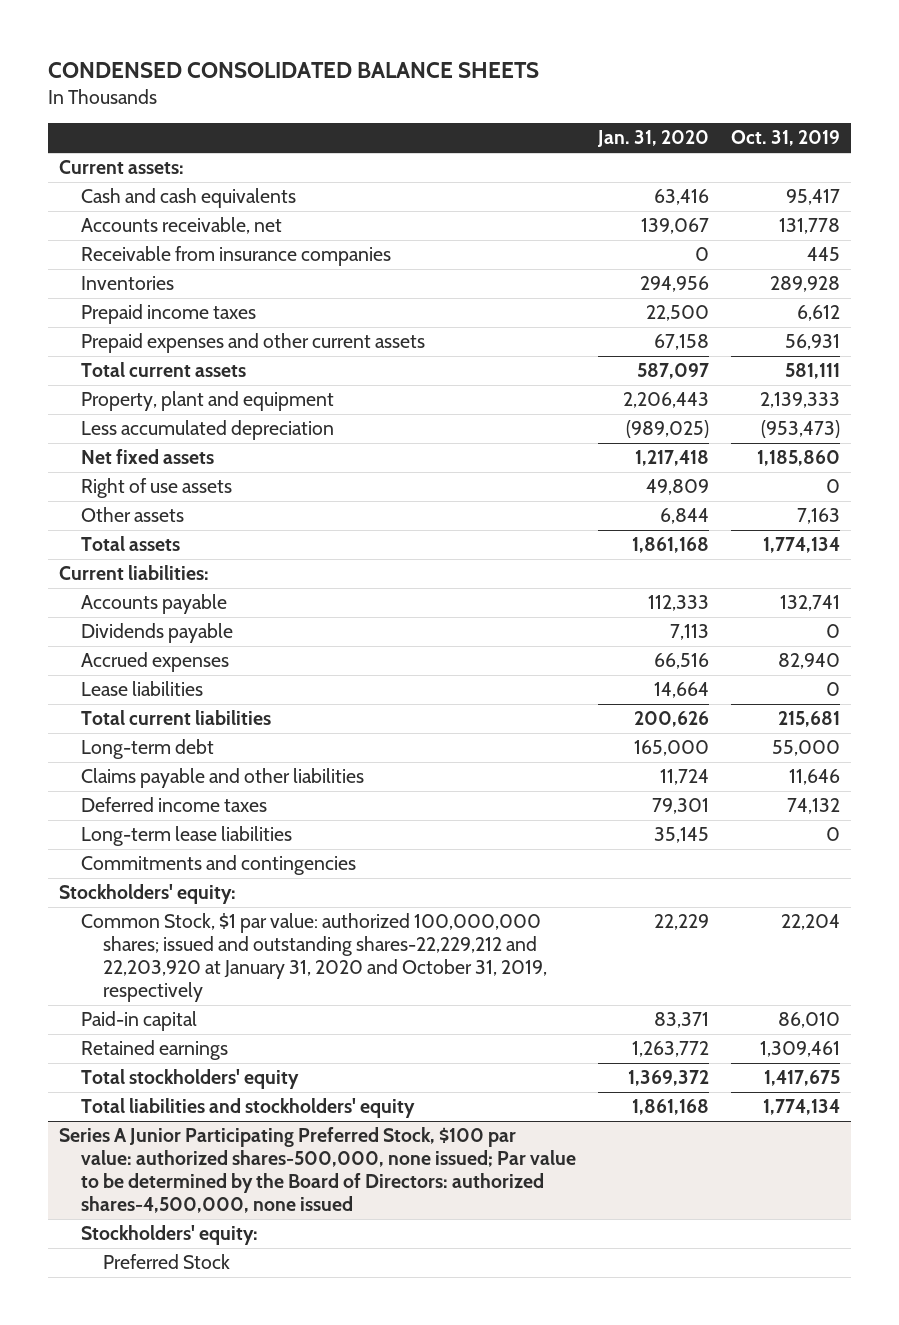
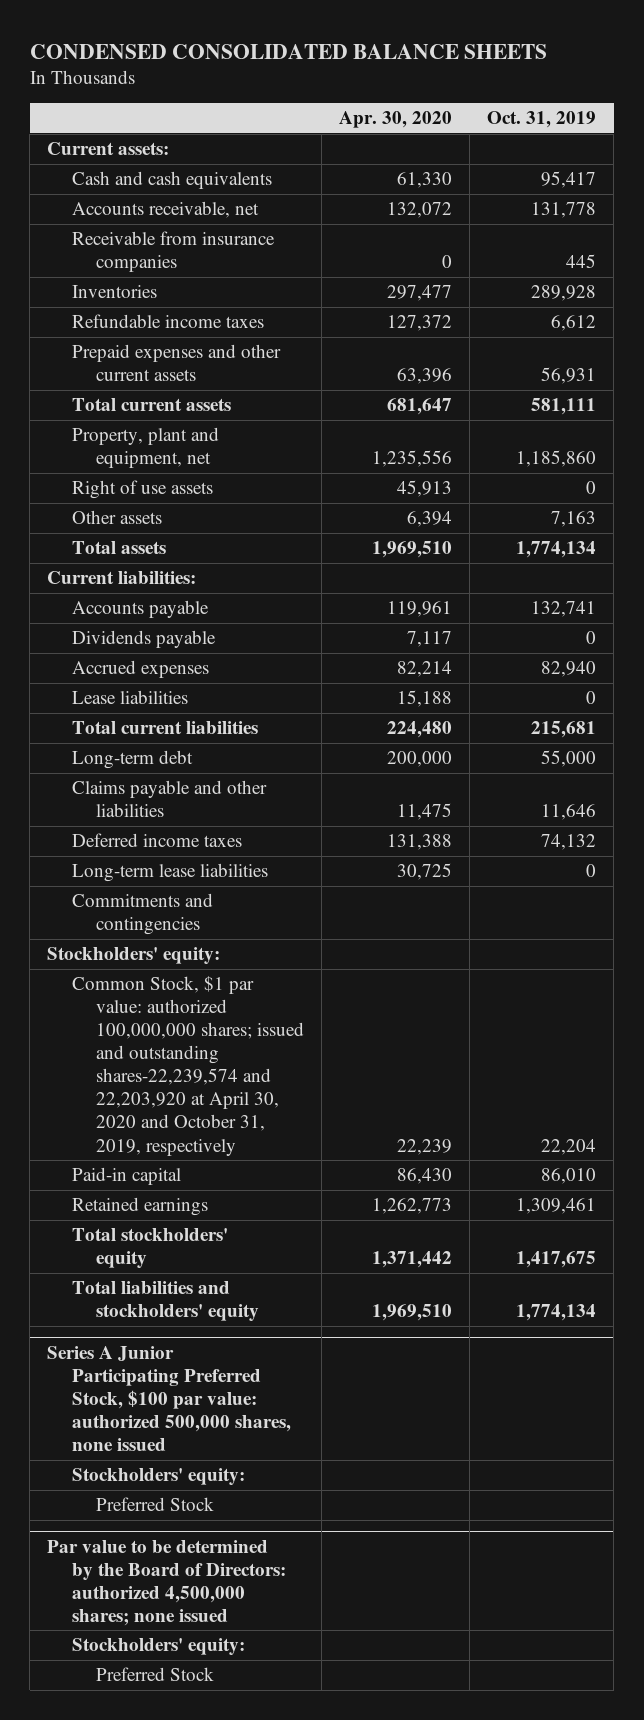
[596,130,709,148] Jan. 31, 2020 -> none
none -> [339,111,453,129] Apr. 30, 2020
[80,304,256,325] Prepaid income taxes -> [71,314,264,329] Refundable income taxes
[80,391,334,412] Property, plant and equipment -> none
[80,420,334,441] Less accumulated depreciation -> none
[80,449,214,465] Net fixed assets -> [71,427,219,469] Property, plant and equipment, net
[80,913,547,1003] Common Stock, $1 par value: authorized 100,000,000 shares; issued and outstanding shares-22,229,212 and 22,203,920 at January 31, 2020 and October 31, 2019, respectively -> [71,976,305,1156] Common Stock, $1 par value: authorized 100,000,000 shares; issued and outstanding shares-22,239,574 and 22,203,920 at April 30, 2020 and October 31, 2019, respectively
[58,1127,576,1214] Series A Junior Participating Preferred Stock, $100 par value: authorized shares-500,000, none issued; Par value to be determined by the Board of Directors: authorized shares-4,500,000, none issued -> [47,1345,291,1451] Series A Junior Participating Preferred Stock, $100 par value: authorized 500,000 shares, none issued
none -> [47,1539,286,1626] Par value to be determined by the Board of Directors: authorized 4,500,000 shares; none issued
none -> [71,1638,245,1656] Stockholders' equity:
none -> [96,1667,215,1682] Preferred Stock

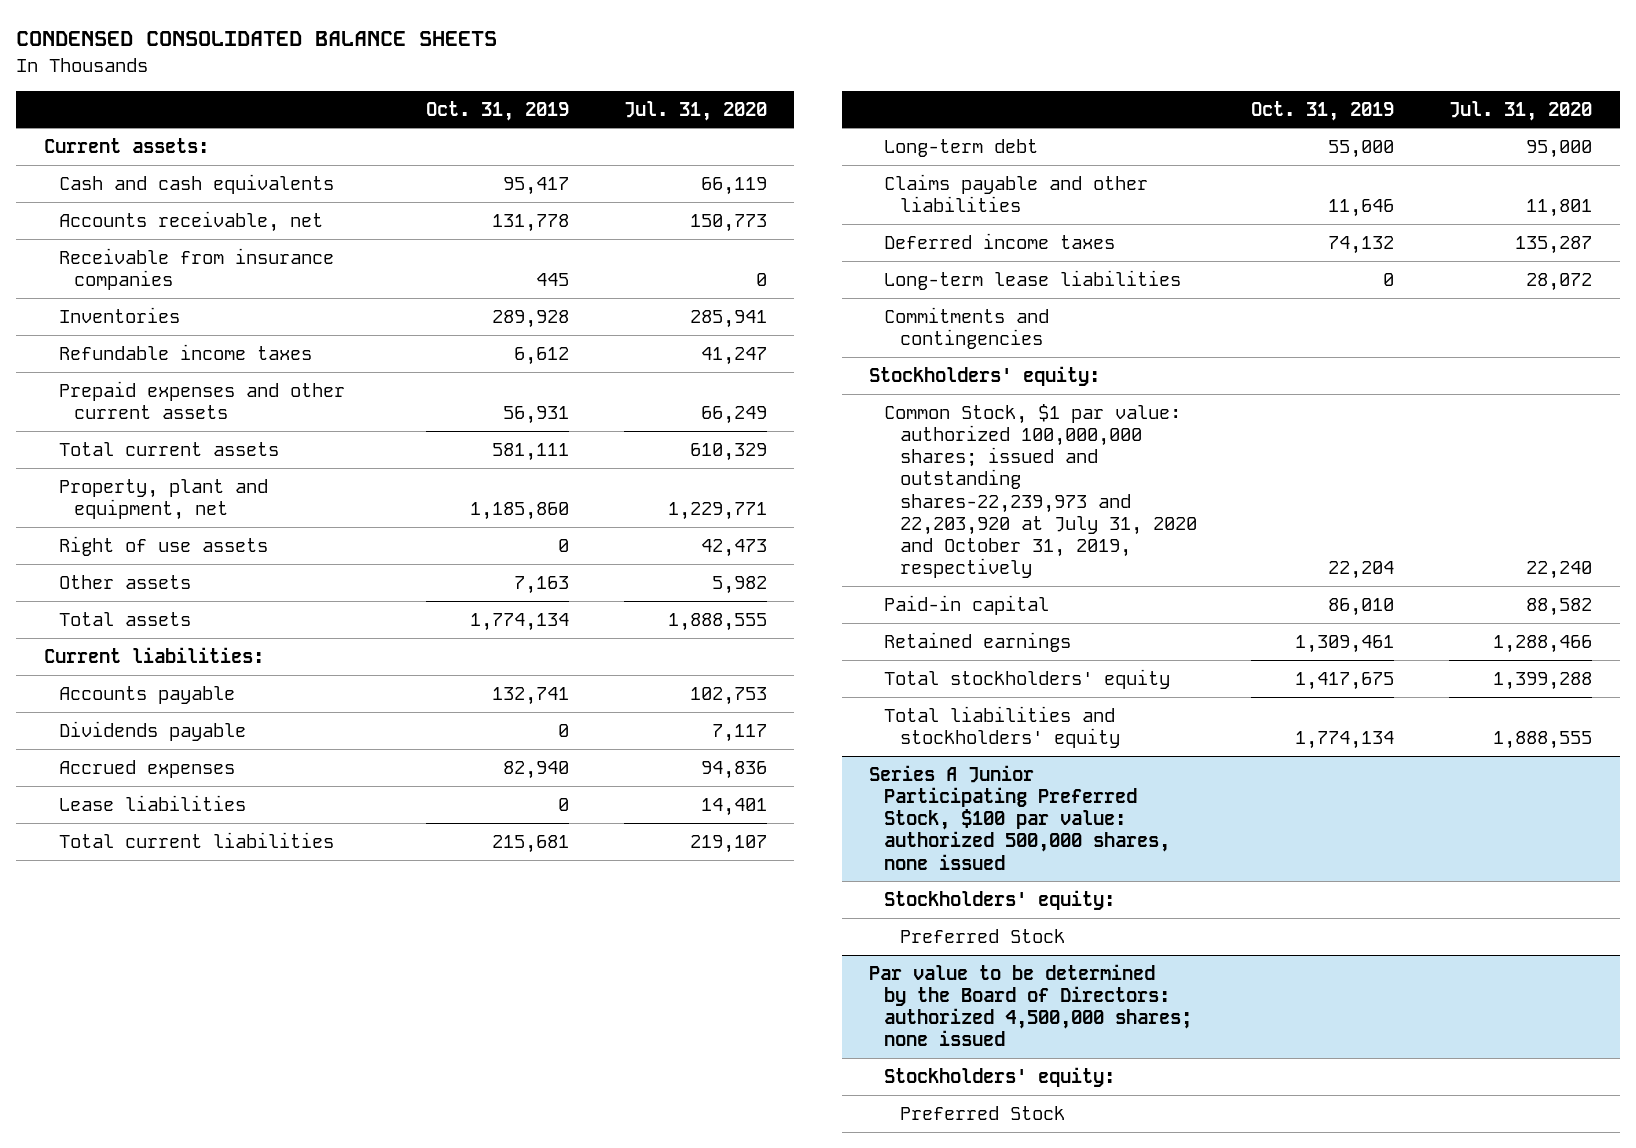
[339,111,453,129] Apr. 30, 2020 -> none
none -> [623,100,767,121] Jul. 31, 2020
[71,976,305,1156] Common Stock, $1 par value: authorized 100,000,000 shares; issued and outstanding shares-22,239,574 and 22,203,920 at April 30, 2020 and October 31, 2019, respectively -> [884,403,1197,578] Common Stock, $1 par value: authorized 100,000,000 shares; issued and outstanding shares-22,239,973 and 22,203,920 at July 31, 2020 and October 31, 2019, respectively

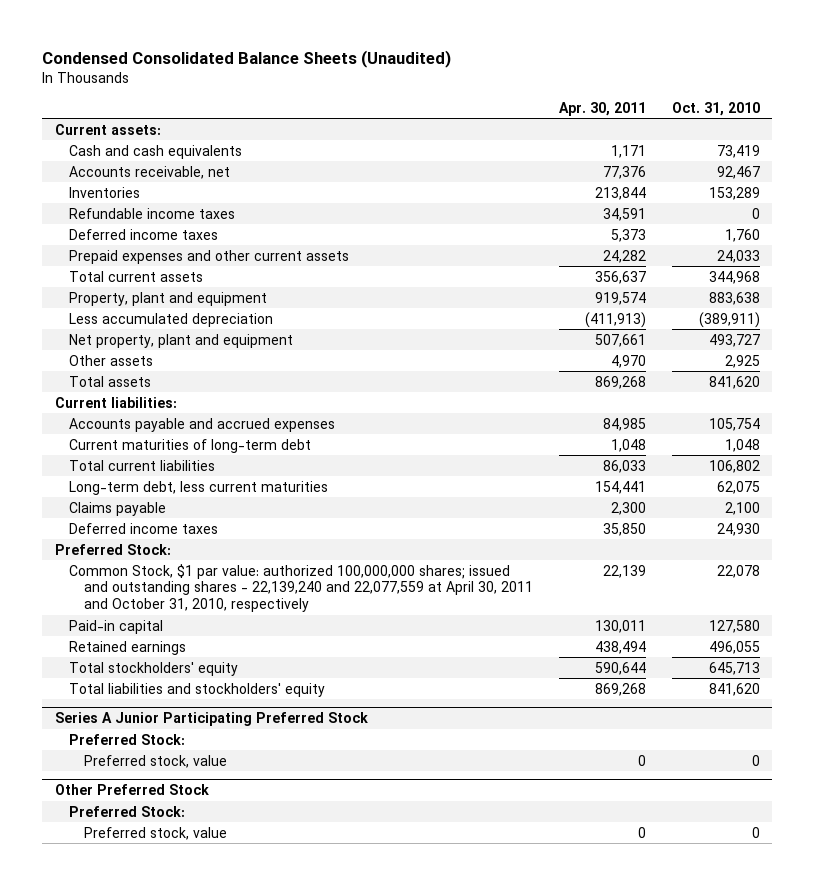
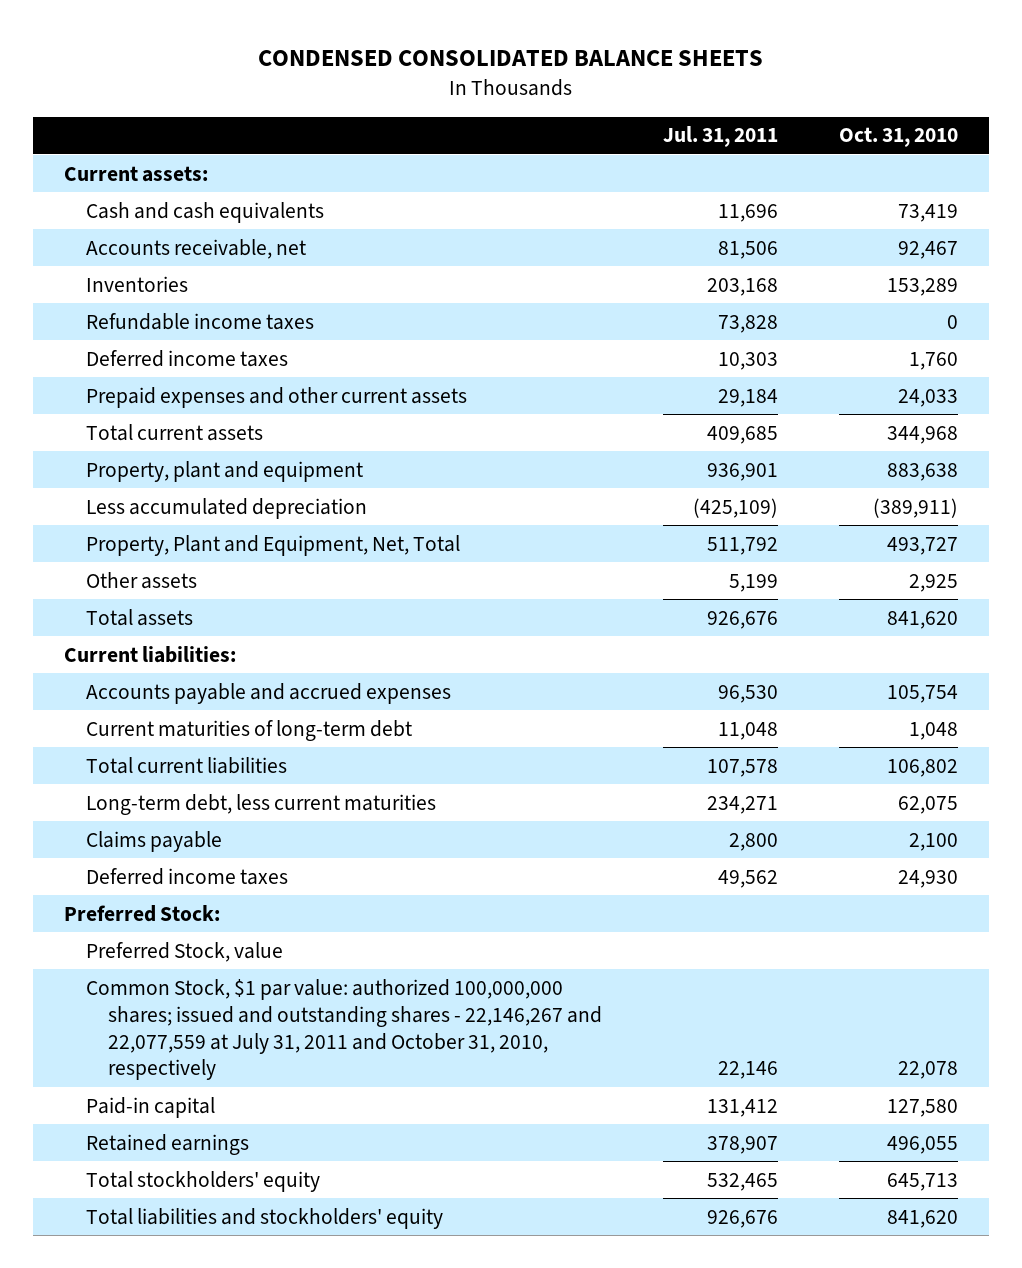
[41,49,451,68] Condensed Consolidated Balance Sheets (Unaudited) -> [257,50,763,67] CONDENSED CONSOLIDATED BALANCE SHEETS
[558,101,646,116] Apr. 30, 2011 -> none
none -> [662,126,778,148] Jul. 31, 2011
[69,333,294,348] Net property, plant and equipment -> [85,534,460,556] Property, Plant and Equipment, Net, Total
none -> [85,941,283,962] Preferred Stock, value
[69,563,533,613] Common Stock, $1 par value: authorized 100,000,000 shares; issued and outstanding shares - 22,139,240 and 22,077,559 at April 30, 2011 and October 31, 2010, respectively -> [85,978,602,1081] Common Stock, $1 par value: authorized 100,000,000 shares; issued and outstanding shares - 22,146,267 and 22,077,559 at July 31, 2011 and October 31, 2010, respectively
[54,712,368,727] Series A Junior Participating Preferred Stock -> none
[69,733,186,745] Preferred Stock: -> none
[83,754,227,768] Preferred stock, value -> none
[54,784,209,796] Other Preferred Stock -> none
[69,805,186,817] Preferred Stock: -> none
[83,826,227,840] Preferred stock, value -> none

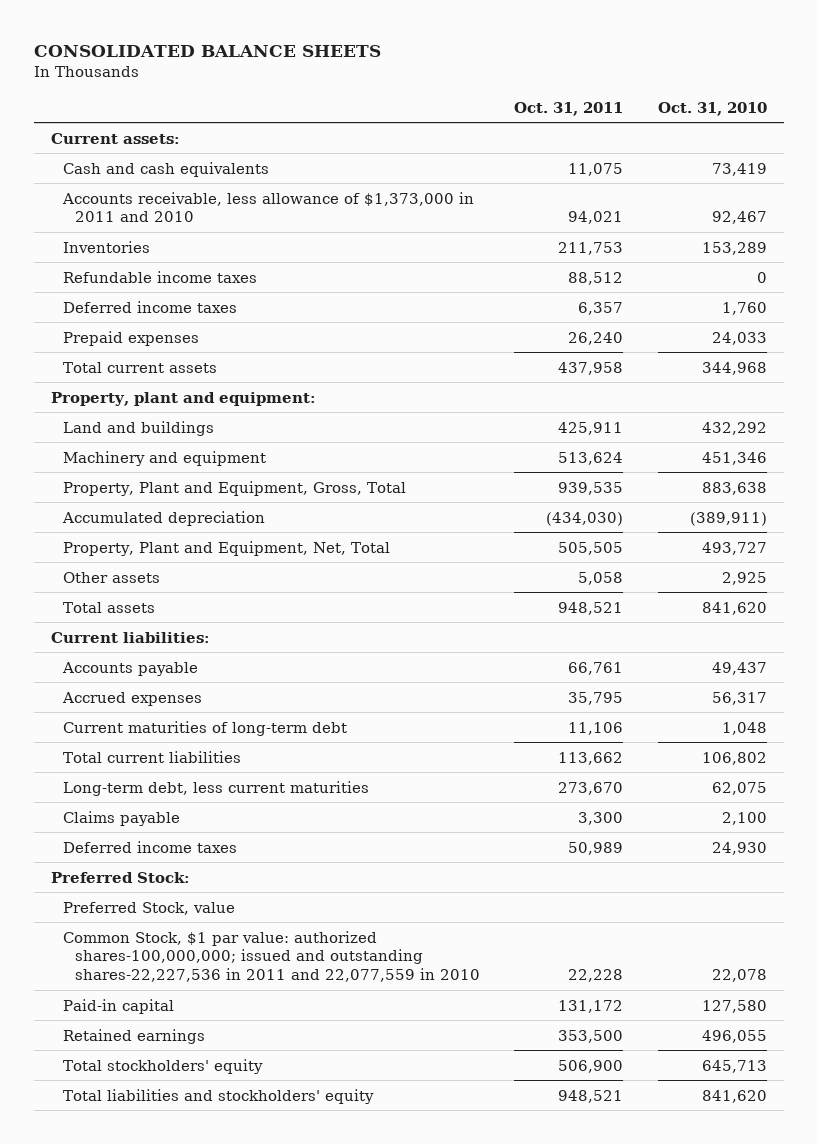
[257,50,763,67] CONDENSED CONSOLIDATED BALANCE SHEETS -> [33,44,381,57] CONSOLIDATED BALANCE SHEETS
[662,126,778,148] Jul. 31, 2011 -> none
none -> [514,101,624,116] Oct. 31, 2011
[85,238,306,259] Accounts receivable, net -> [61,191,474,223] Accounts receivable, less allowance of $1,373,000 in 2011 and 2010
[85,386,467,408] Prepaid expenses and other current assets -> [62,330,199,346] Prepaid expenses
none -> [50,391,316,406] Property, plant and equipment:
none -> [62,420,214,436] Land and buildings
none -> [62,450,266,466] Machinery and equipment
[85,460,363,482] Property, plant and equipment -> [62,480,406,496] Property, Plant and Equipment, Gross, Total
[85,497,367,519] Less accumulated depreciation -> [61,510,265,526] Accumulated depreciation
[85,682,451,704] Accounts payable and accrued expenses -> none
none -> [61,661,198,676] Accounts payable
none -> [61,691,202,706] Accrued expenses
[85,978,602,1081] Common Stock, $1 par value: authorized 100,000,000 shares; issued and outstanding shares - 22,146,267 and 22,077,559 at July 31, 2011 and October 31, 2010, respectively -> [62,930,480,983] Common Stock, $1 par value: authorized shares-100,000,000; issued and outstanding shares-22,227,536 in 2011 and 22,077,559 in 2010

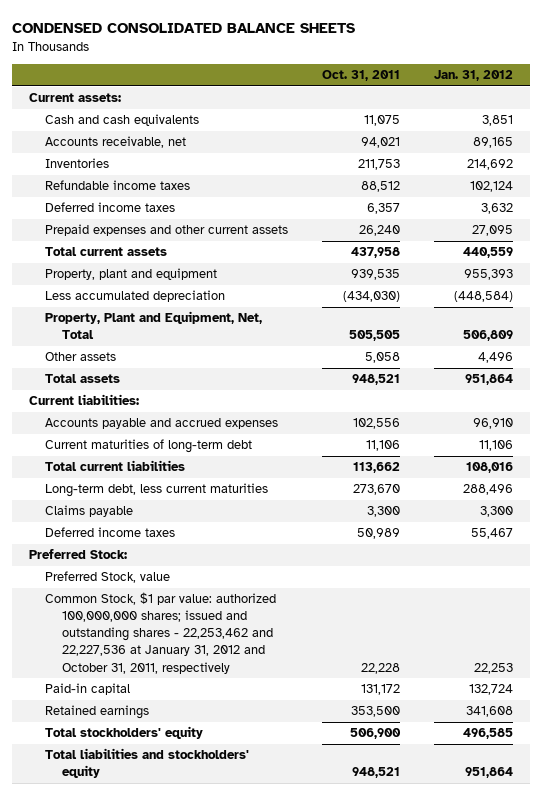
[33,44,381,57] CONSOLIDATED BALANCE SHEETS -> [12,22,356,33] CONDENSED CONSOLIDATED BALANCE SHEETS
[657,101,767,116] Oct. 31, 2010 -> none
none -> [434,70,514,82] Jan. 31, 2012
[61,191,474,223] Accounts receivable, less allowance of $1,373,000 in 2011 and 2010 -> [45,136,187,149] Accounts receivable, net
[62,330,199,346] Prepaid expenses -> [45,224,289,237] Prepaid expenses and other current assets
[50,391,316,406] Property, plant and equipment: -> none
[62,420,214,436] Land and buildings -> none
[62,450,266,466] Machinery and equipment -> none
[62,480,406,496] Property, Plant and Equipment, Gross, Total -> [45,268,218,281] Property, plant and equipment
[61,510,265,526] Accumulated depreciation -> [45,290,226,303] Less accumulated depreciation
[61,661,198,676] Accounts payable -> none
[61,691,202,706] Accrued expenses -> none
none -> [45,418,279,430] Accounts payable and accrued expenses
[62,930,480,983] Common Stock, $1 par value: authorized shares-100,000,000; issued and outstanding shares-22,227,536 in 2011 and 22,077,559 in 2010 -> [45,592,277,674] Common Stock, $1 par value: authorized 100,000,000 shares; issued and outstanding shares - 22,253,462 and 22,227,536 at January 31, 2012 and October 31, 2011, respectively

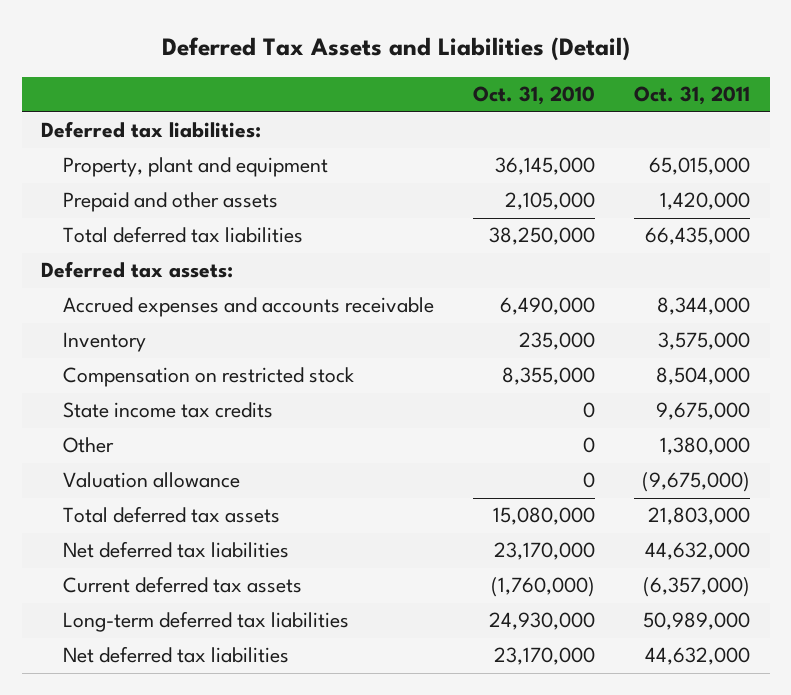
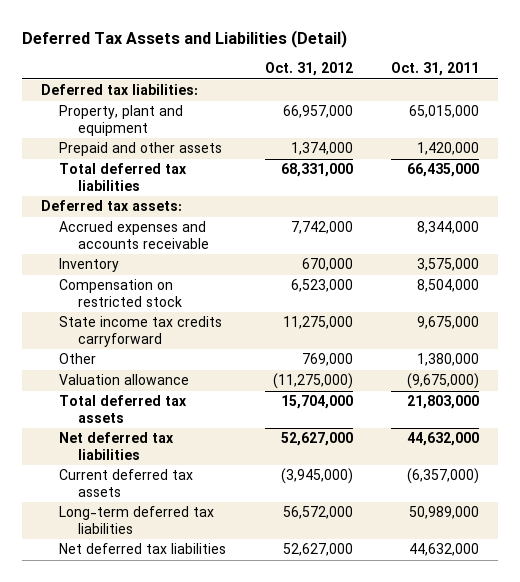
[472,86,595,106] Oct. 31, 2010 -> none
none -> [264,62,353,77] Oct. 31, 2012
[62,402,273,419] State income tax credits -> [59,316,223,347] State income tax credits carryforward

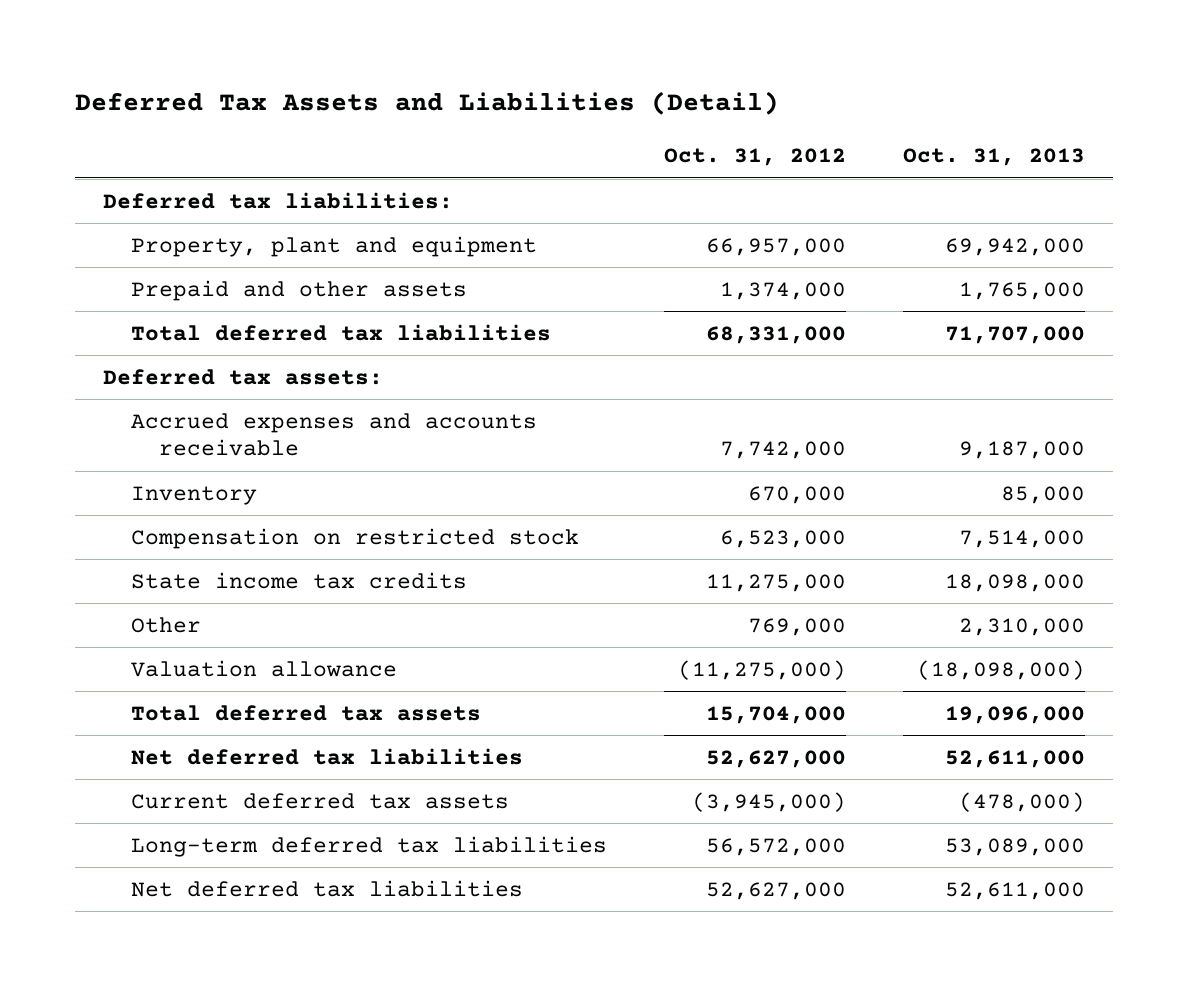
[390,62,479,77] Oct. 31, 2011 -> none
none -> [902,148,1085,167] Oct. 31, 2013
[59,316,223,347] State income tax credits carryforward -> [131,571,468,589] State income tax credits

